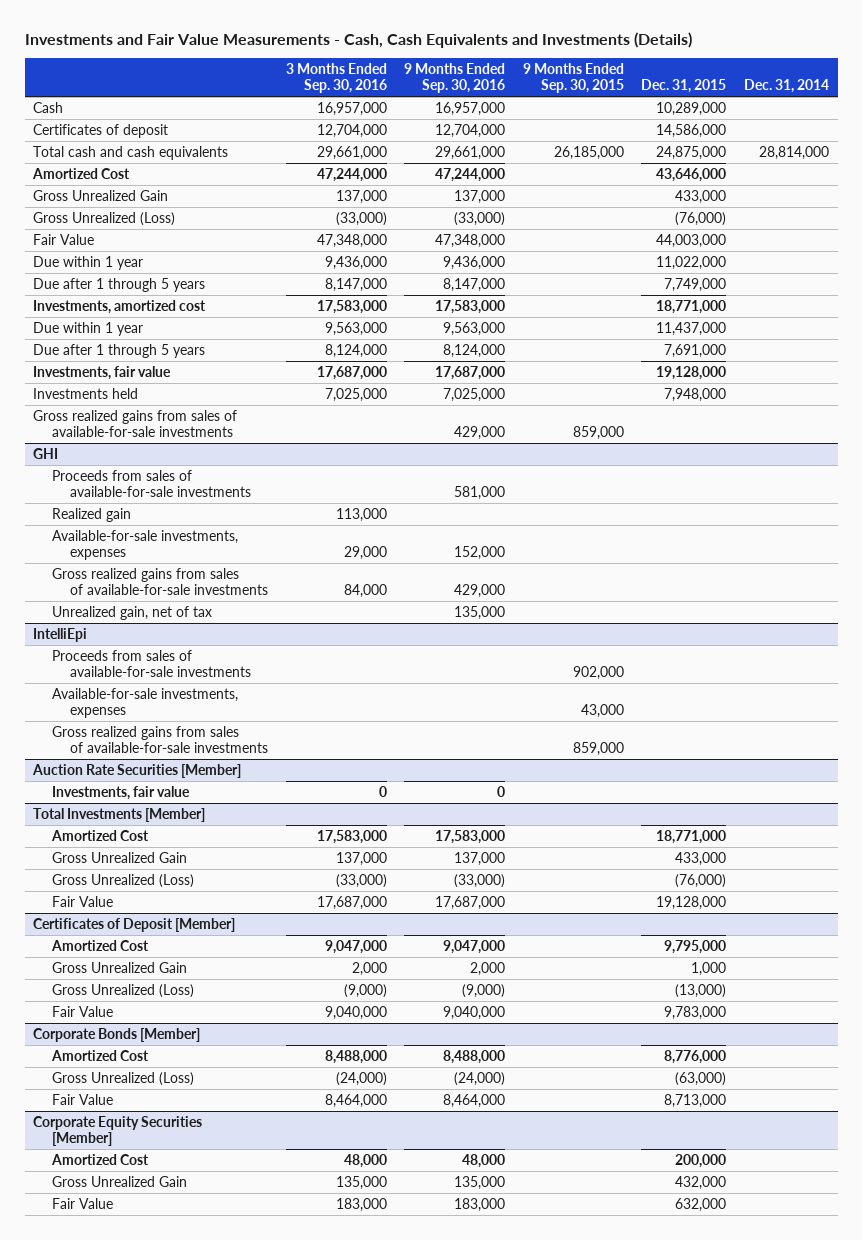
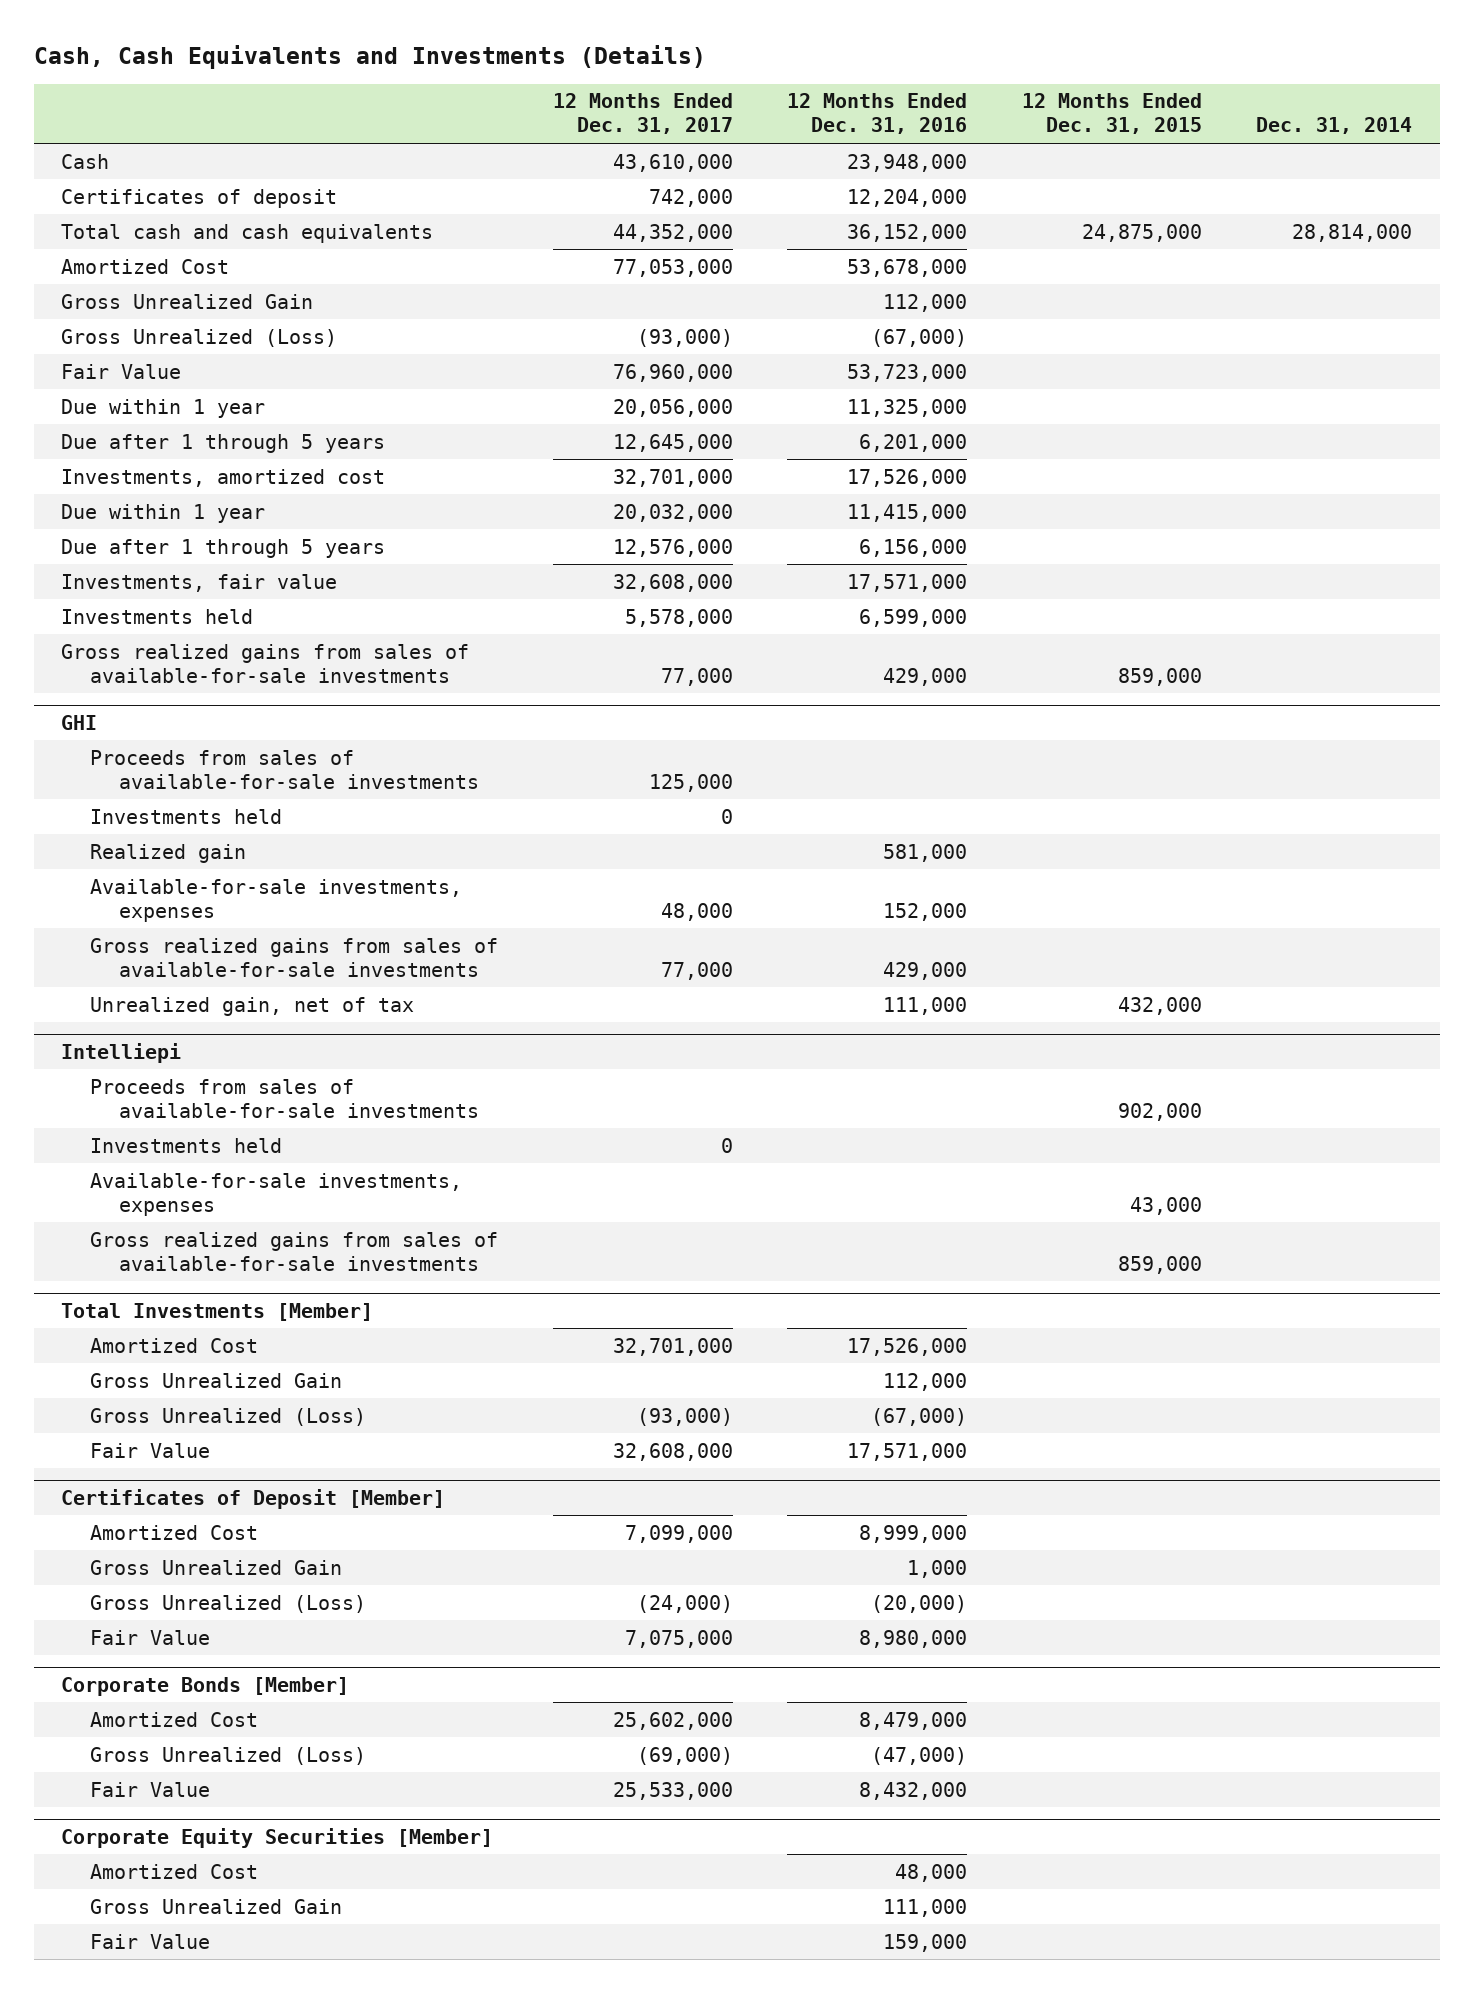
[24,32,692,49] Investments and Fair Value Measurements - Cash, Cash Equivalents and Investments (Details) -> [34,45,707,70] Cash, Cash Equivalents and Investments (Details)
[285,63,387,94] 3 Months Ended Sep. 30, 2016 -> none
[404,63,506,94] 9 Months Ended Sep. 30, 2016 -> none
[522,63,624,94] 9 Months Ended Sep. 30, 2015 -> none
[641,79,727,94] Dec. 31, 2015 -> none
none -> [552,93,733,135] 12 Months Ended Dec. 31, 2017
none -> [787,93,968,135] 12 Months Ended Dec. 31, 2016
none -> [1021,93,1202,135] 12 Months Ended Dec. 31, 2015
none -> [90,808,283,824] Investments held
[33,627,88,642] IntelliEpi -> [61,1042,182,1063] Intelliepi
none -> [90,1137,283,1153] Investments held
[32,763,242,778] Auction Rate Securities [Member] -> none
[51,785,190,800] Investments, fair value -> none

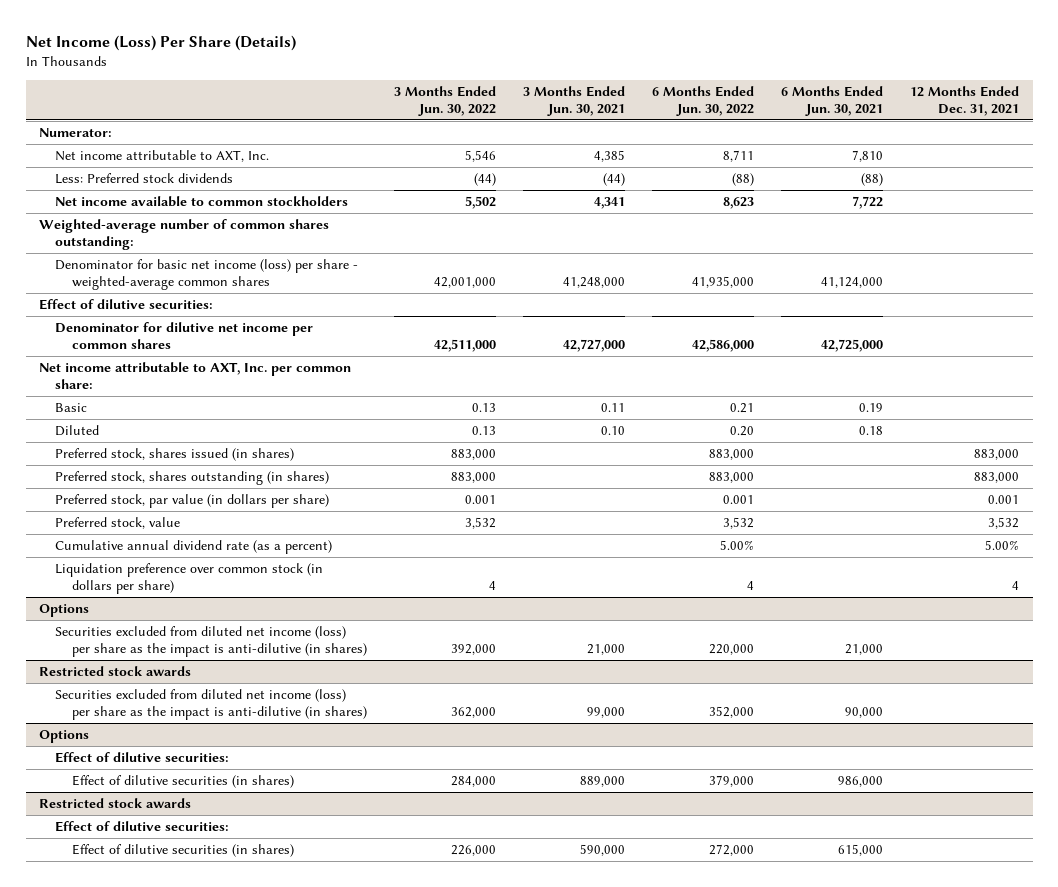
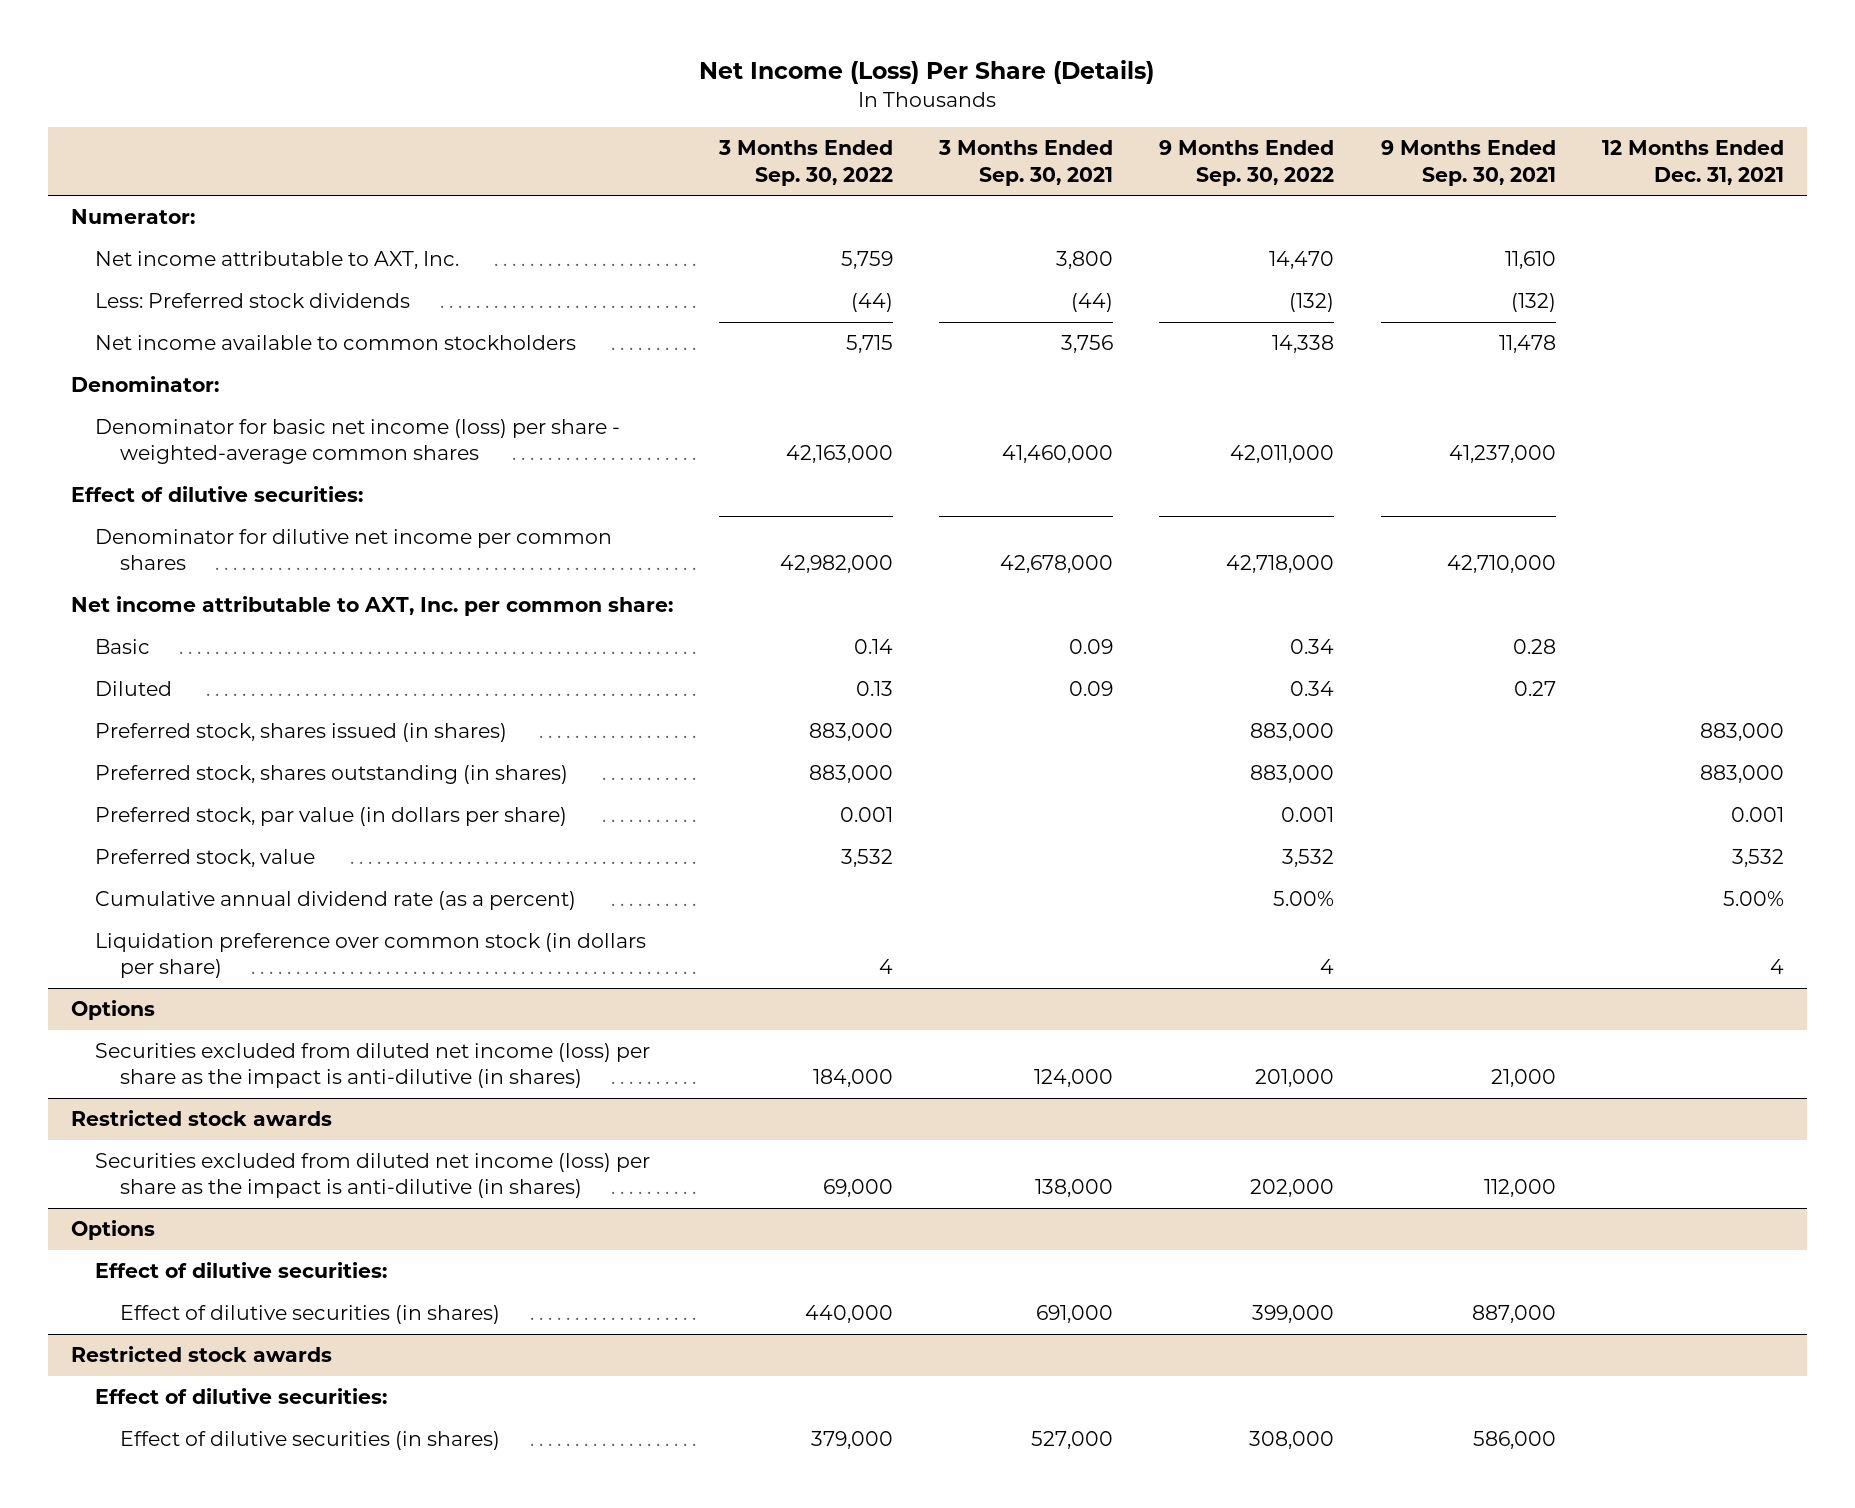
[393,85,496,117] 3 Months Ended Jun. 30, 2022 -> none
[522,85,625,117] 3 Months Ended Jun. 30, 2021 -> none
[651,85,754,117] 6 Months Ended Jun. 30, 2022 -> none
[781,85,884,117] 6 Months Ended Jun. 30, 2021 -> none
none -> [718,140,894,186] 3 Months Ended Sep. 30, 2022
none -> [938,140,1114,186] 3 Months Ended Sep. 30, 2021
none -> [1159,140,1335,186] 9 Months Ended Sep. 30, 2022
none -> [1380,140,1556,186] 9 Months Ended Sep. 30, 2021
[39,218,330,250] Weighted-average number of common shares outstanding: -> [70,375,219,392] Denominator:

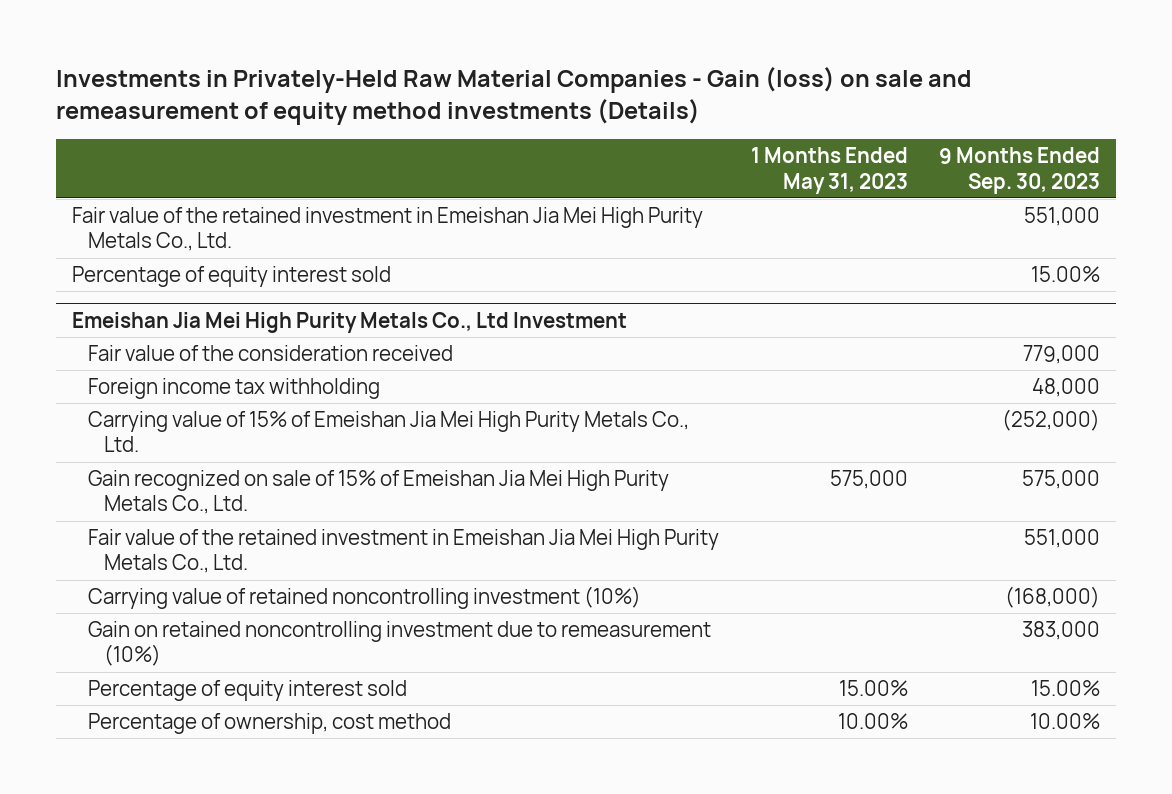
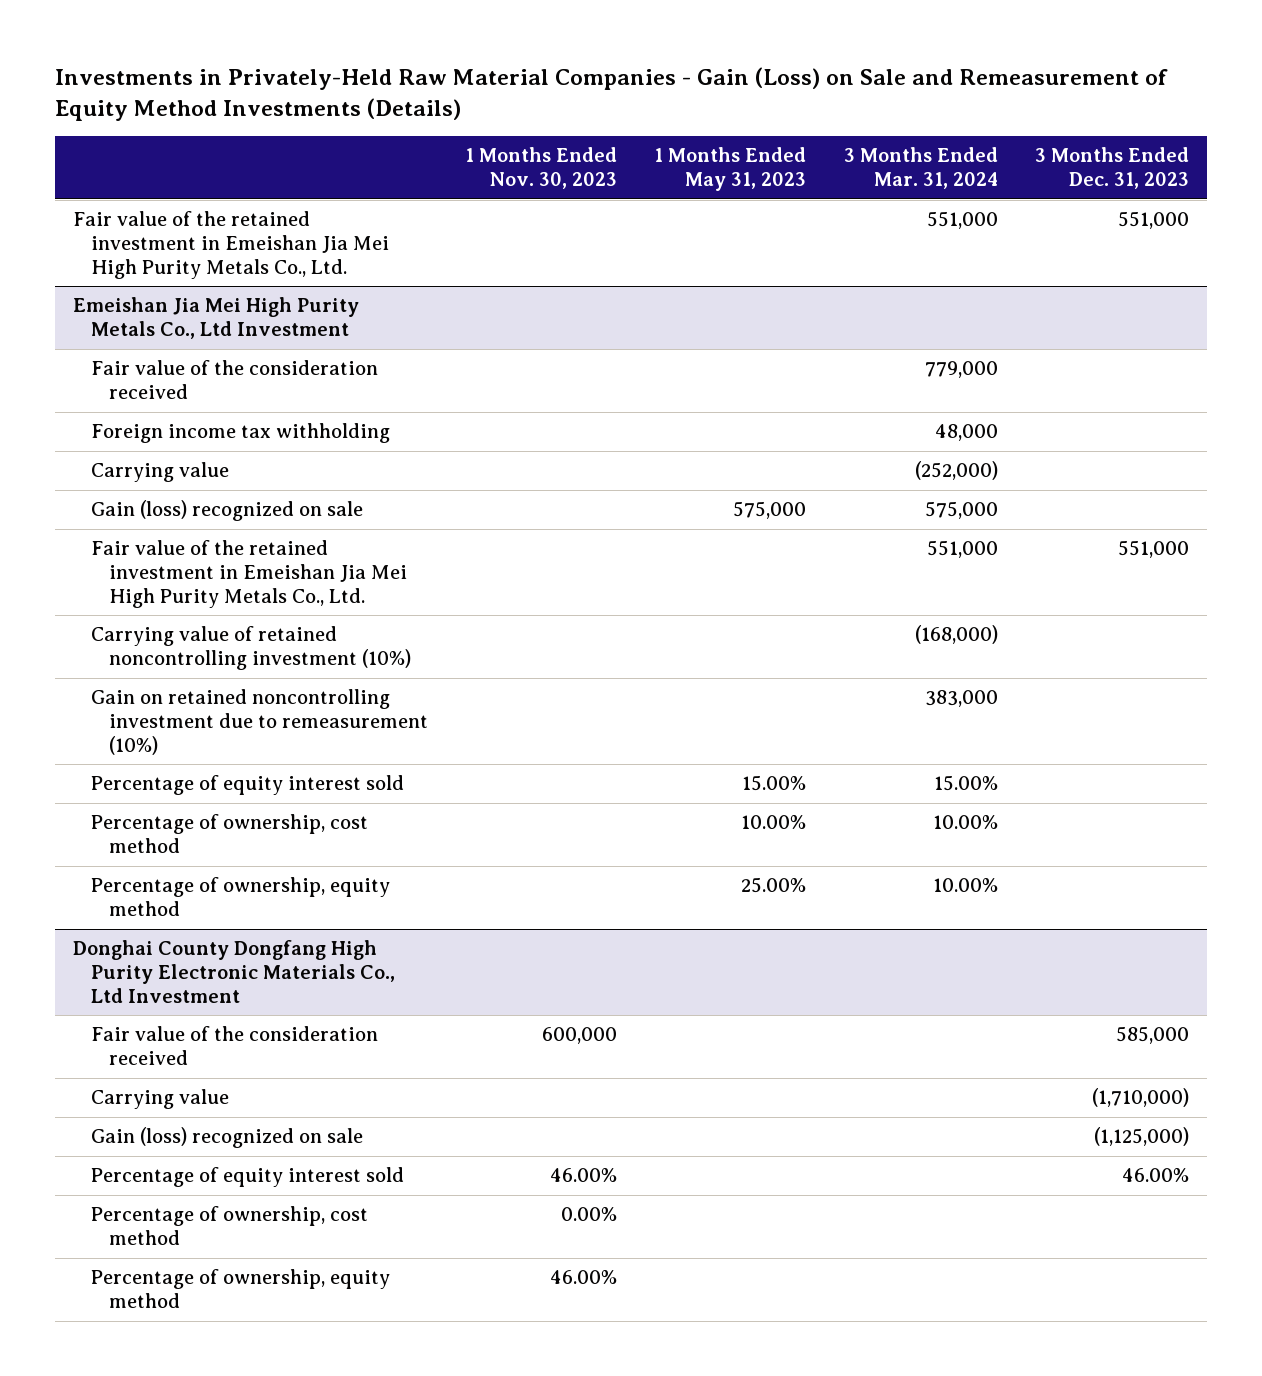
[55,67,972,125] Investments in Privately-Held Raw Material Companies - Gain (loss) on sale and remeasurement of equity method investments (Details) -> [54,67,1168,122] Investments in Privately-Held Raw Material Companies - Gain (Loss) on Sale and Remeasurement of Equity Method Investments (Details)
[939,147,1101,194] 9 Months Ended Sep. 30, 2023 -> none
none -> [465,147,618,190] 1 Months Ended Nov. 30, 2023
none -> [843,147,998,190] 3 Months Ended Mar. 31, 2024
none -> [1034,147,1189,190] 3 Months Ended Dec. 31, 2023
[71,266,391,288] Percentage of equity interest sold -> none
[87,411,689,453] Carrying value of 15% of Emeishan Jia Mei High Purity Metals Co., Ltd. -> [91,462,230,483] Carrying value
[87,470,669,515] Gain recognized on sale of 15% of Emeishan Jia Mei High Purity Metals Co., Ltd. -> [91,500,364,522] Gain (loss) recognized on sale
none -> [91,877,391,917] Percentage of ownership, equity method
none -> [73,940,396,1003] Donghai County Dongfang High Purity Electronic Materials Co., Ltd Investment
none -> [91,1026,379,1066] Fair value of the consideration received
none -> [91,1089,230,1110] Carrying value
none -> [91,1127,364,1149] Gain (loss) recognized on sale
none -> [91,1167,405,1188] Percentage of equity interest sold
none -> [91,1206,369,1246] Percentage of ownership, cost method
none -> [91,1269,391,1309] Percentage of ownership, equity method

